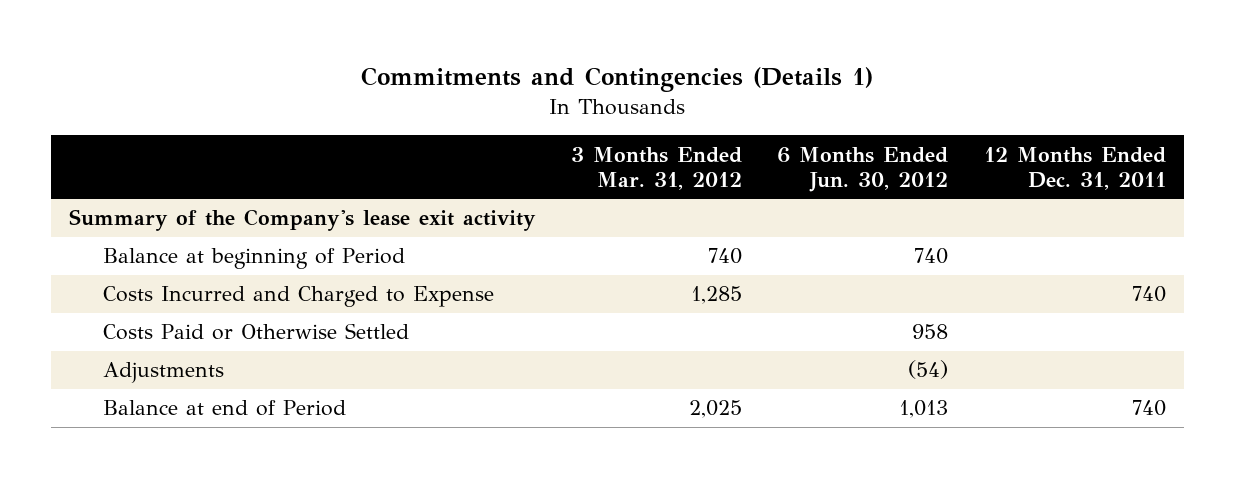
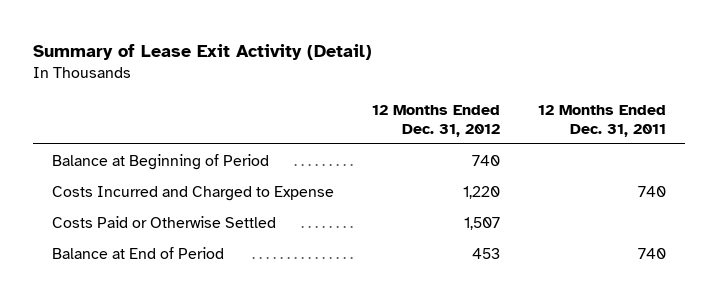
[361,66,874,92] Commitments and Contingencies (Details 1) -> [32,44,372,61] Summary of Lease Exit Activity (Detail)
[570,146,742,190] 3 Months Ended Mar. 31, 2012 -> none
[777,146,949,192] 6 Months Ended Jun. 30, 2012 -> none
none -> [371,104,500,137] 12 Months Ended Dec. 31, 2012
[69,209,537,232] Summary of the Company's lease exit activity -> none
[103,248,406,270] Balance at beginning of Period -> [51,153,269,170] Balance at Beginning of Period
[103,362,225,384] Adjustments -> none
[103,400,347,417] Balance at end of Period -> [51,246,224,259] Balance at End of Period

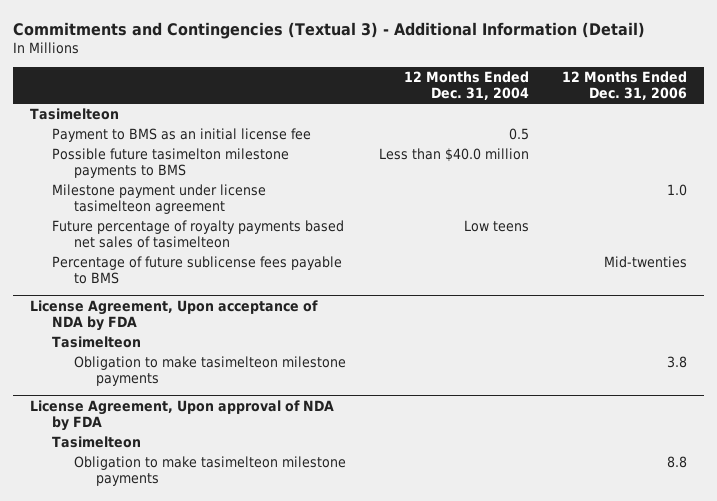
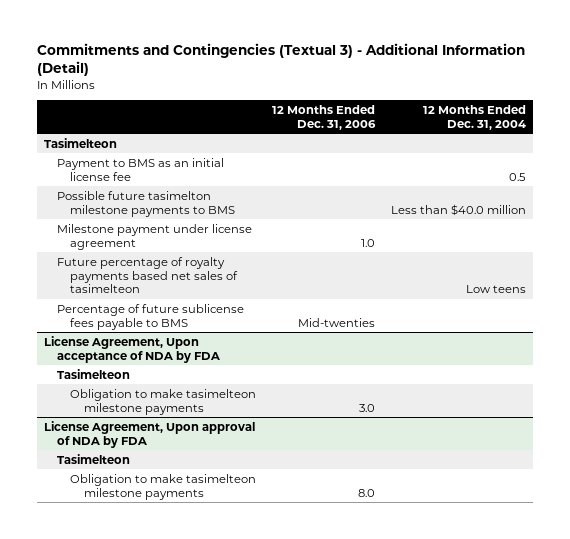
[51,184,266,215] Milestone payment under license tasimelteon agreement -> [57,223,253,250] Milestone payment under license agreement
[667,356,688,369] 3.8 -> [359,403,376,412] 3.0
[667,456,688,469] 8.8 -> [358,488,376,497] 8.0

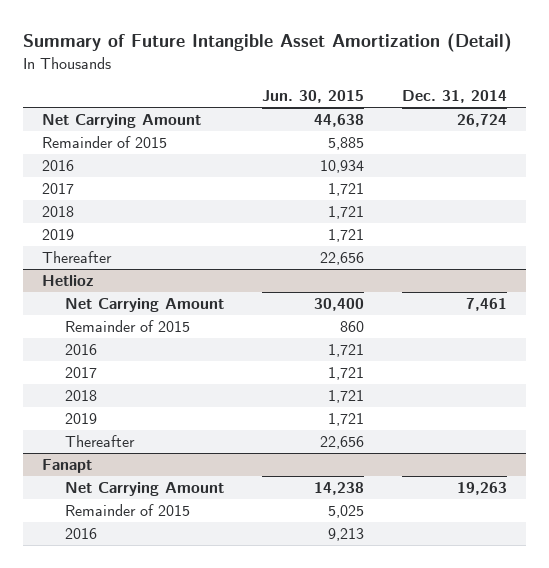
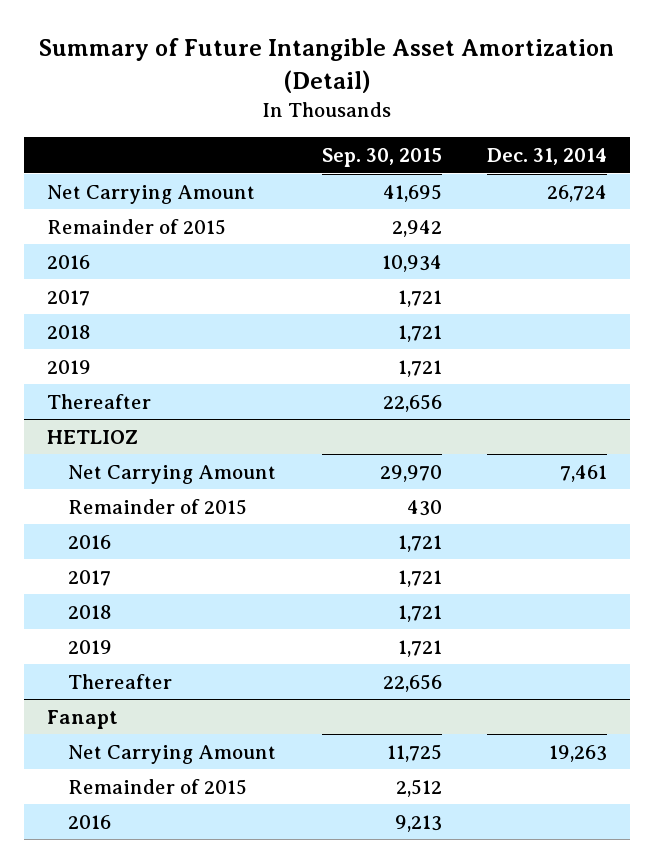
[261,90,364,104] Jun. 30, 2015 -> none
none -> [321,148,442,168] Sep. 30, 2015
[41,274,94,286] Hetlioz -> [47,429,139,444] HETLIOZ

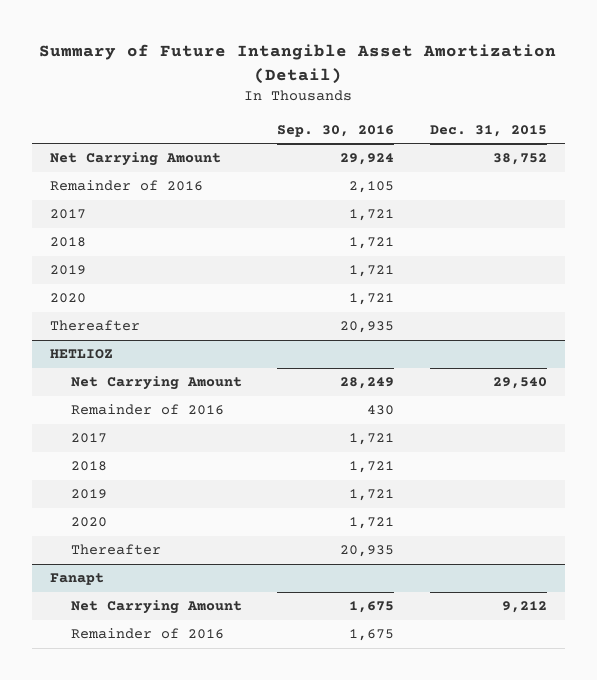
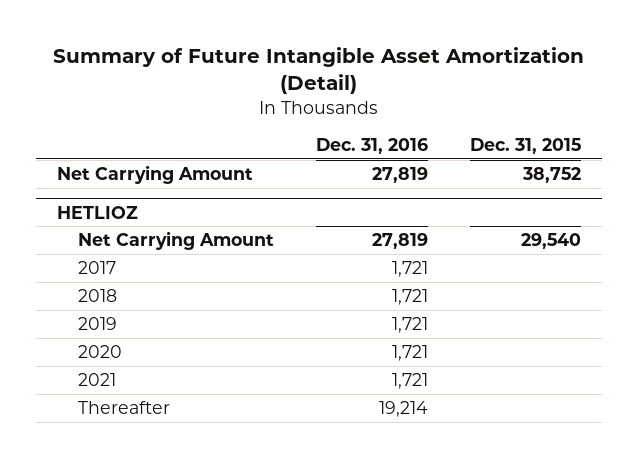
[277,124,395,137] Sep. 30, 2016 -> none
none -> [316,138,429,155] Dec. 31, 2016
[50,180,204,192] Remainder of 2016 -> none
[50,209,87,220] 2017 -> none
[50,237,87,248] 2018 -> none
[50,265,87,276] 2019 -> none
[50,293,87,304] 2020 -> none
[50,320,141,332] Thereafter -> none
[71,404,225,416] Remainder of 2016 -> none
none -> [78,372,117,386] 2021
[50,573,105,586] Fanapt -> none
[71,600,243,615] Net Carrying Amount -> none
[71,628,225,640] Remainder of 2016 -> none

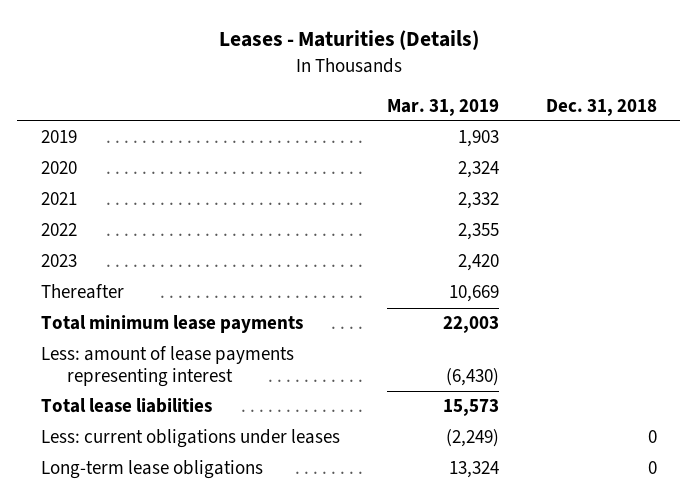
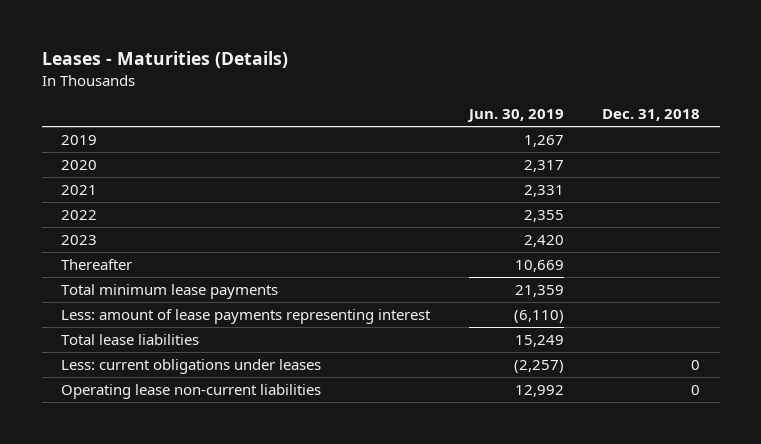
[386,98,499,116] Mar. 31, 2019 -> none
none -> [466,109,564,123] Jun. 30, 2019
[40,460,263,480] Long-term lease obligations -> [61,384,322,400] Operating lease non-current liabilities

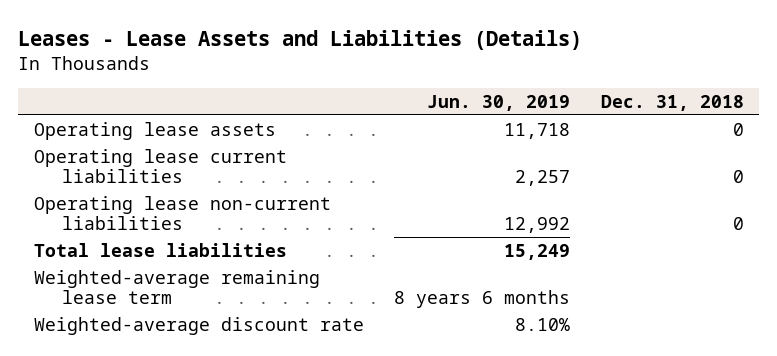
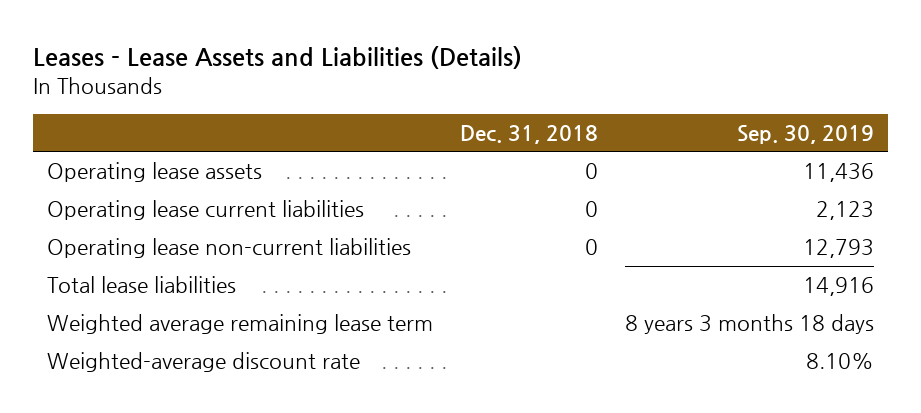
[427,94,571,111] Jun. 30, 2019 -> none
none -> [737,124,875,144] Sep. 30, 2019
[33,269,320,305] Weighted-average remaining lease term -> [47,313,434,334] Weighted average remaining lease term

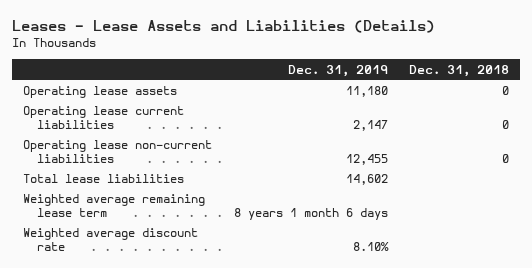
[737,124,875,144] Sep. 30, 2019 -> none
none -> [287,64,388,77] Dec. 31, 2019
[47,351,361,372] Weighted-average discount rate -> [22,227,198,251] Weighted average discount rate

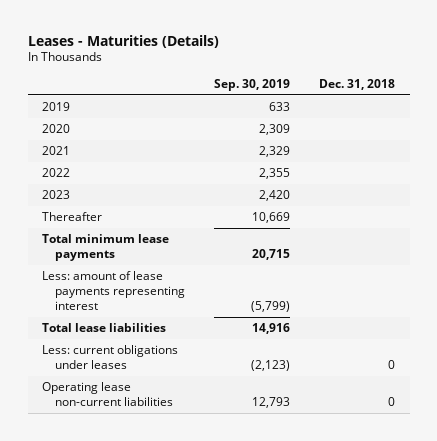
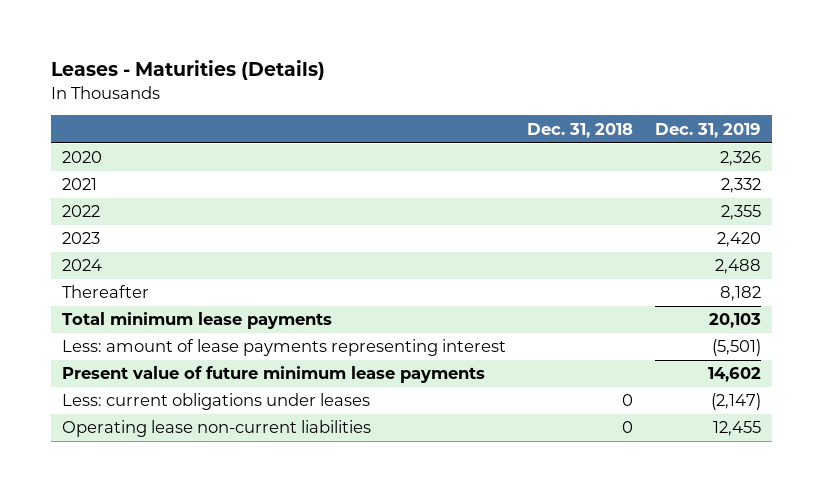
[214,78,291,91] Sep. 30, 2019 -> none
none -> [655,122,762,138] Dec. 31, 2019
[42,102,71,112] 2019 -> none
none -> [61,259,102,272] 2024
[42,323,167,333] Total lease liabilities -> [61,366,485,384] Present value of future minimum lease payments

